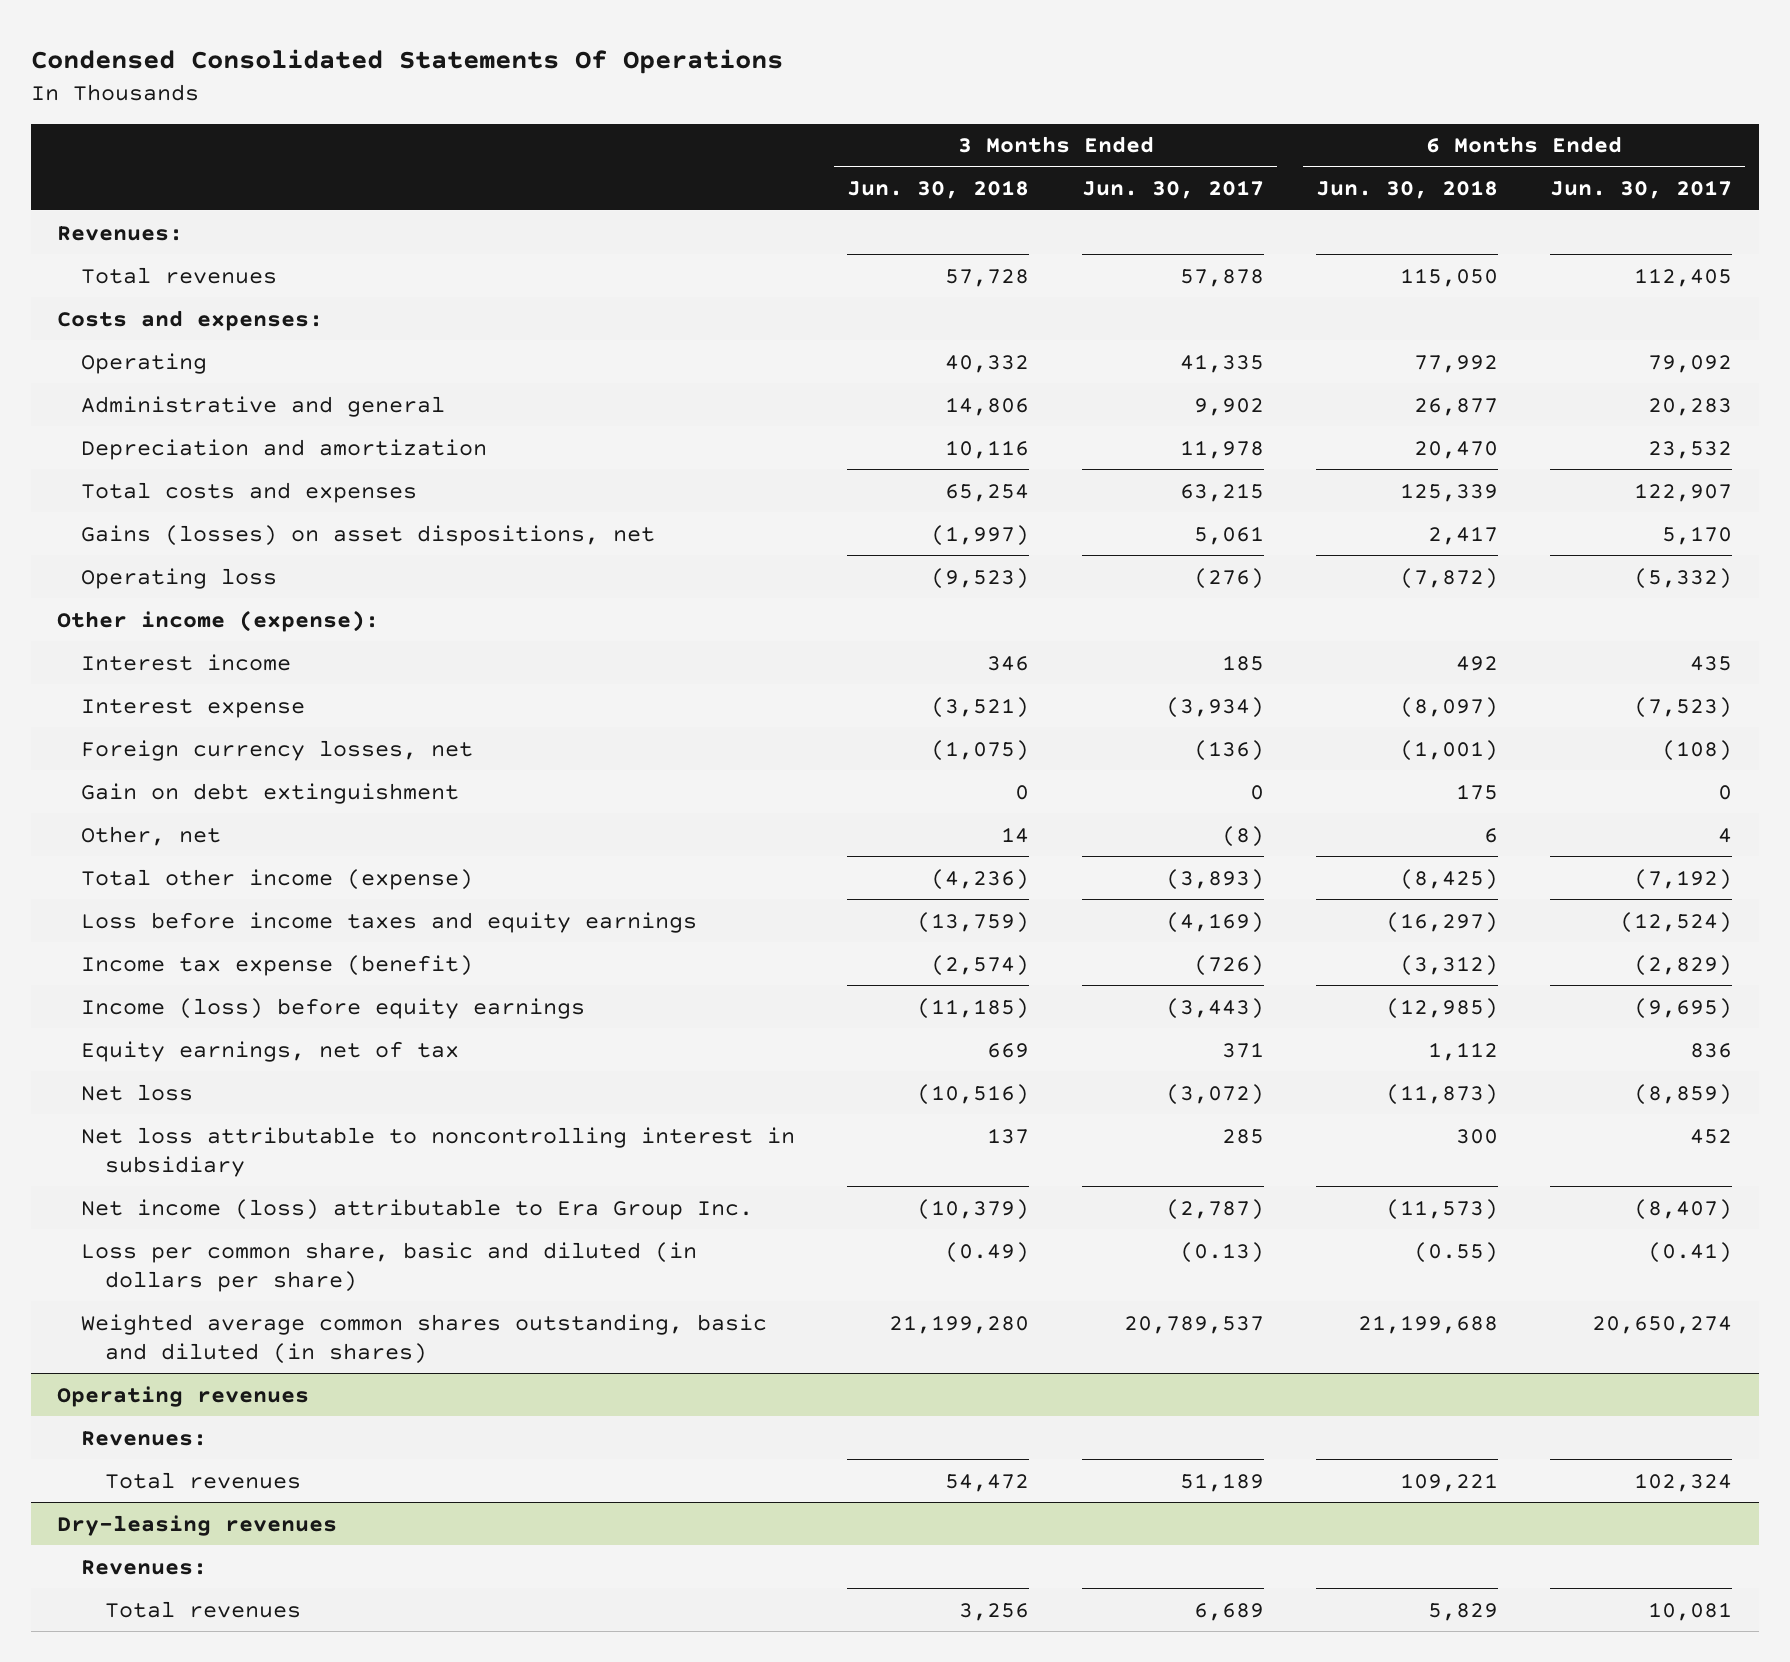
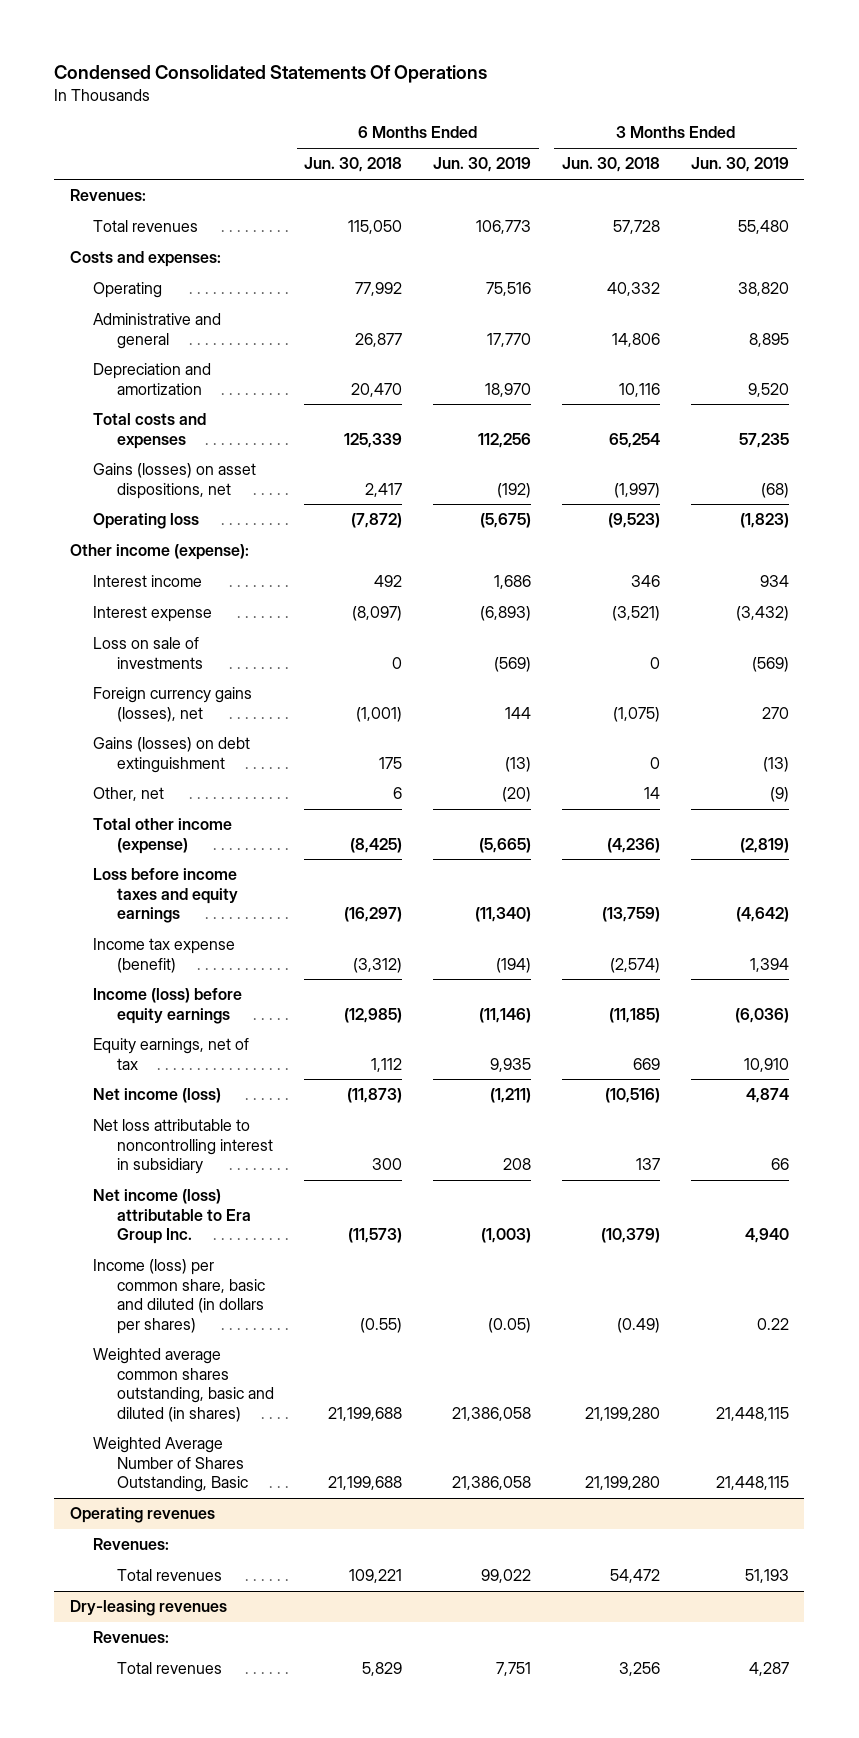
[1081,180,1264,200] Jun. 30, 2017 -> none
[1550,180,1733,200] Jun. 30, 2017 -> none
none -> [433,157,532,173] Jun. 30, 2019
none -> [690,157,789,173] Jun. 30, 2019
none -> [93,637,203,669] Loss on sale of investments
[81,739,474,761] Foreign currency losses, net -> [93,687,253,722] Foreign currency gains (losses), net
[81,782,460,804] Gain on debt extinguishment -> [93,737,251,773] Gains (losses) on debt extinguishment
[81,1083,194,1101] Net loss -> [93,1088,222,1104] Net income (loss)
[81,1241,698,1292] Loss per common share, basic and diluted (in dollars per share) -> [93,1259,265,1334] Income (loss) per common share, basic and diluted (in dollars per shares)
none -> [93,1437,248,1493] Weighted Average Number of Shares Outstanding, Basic

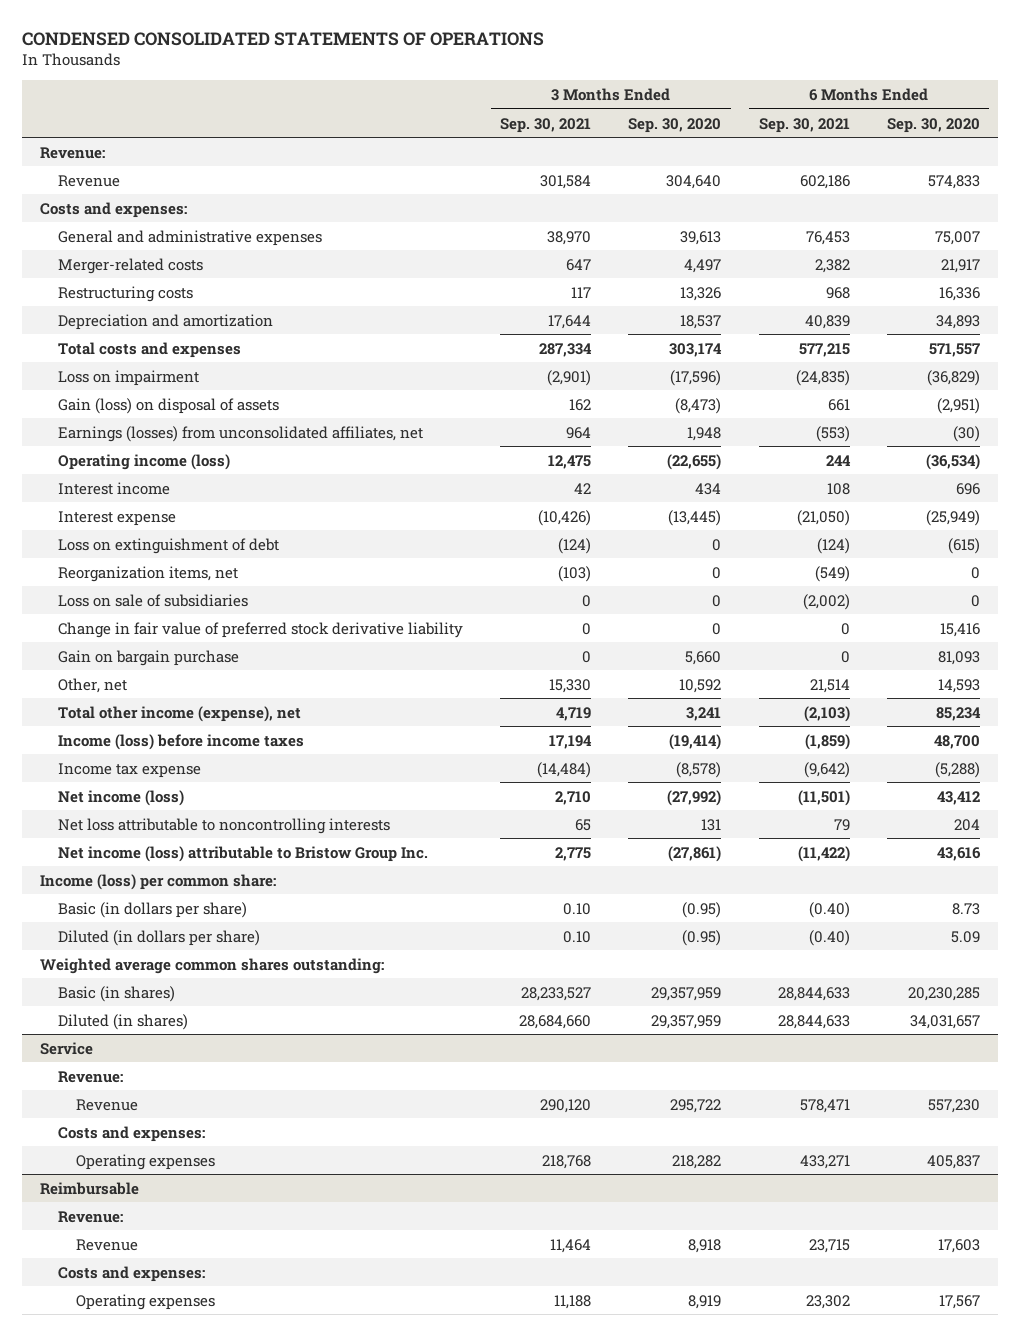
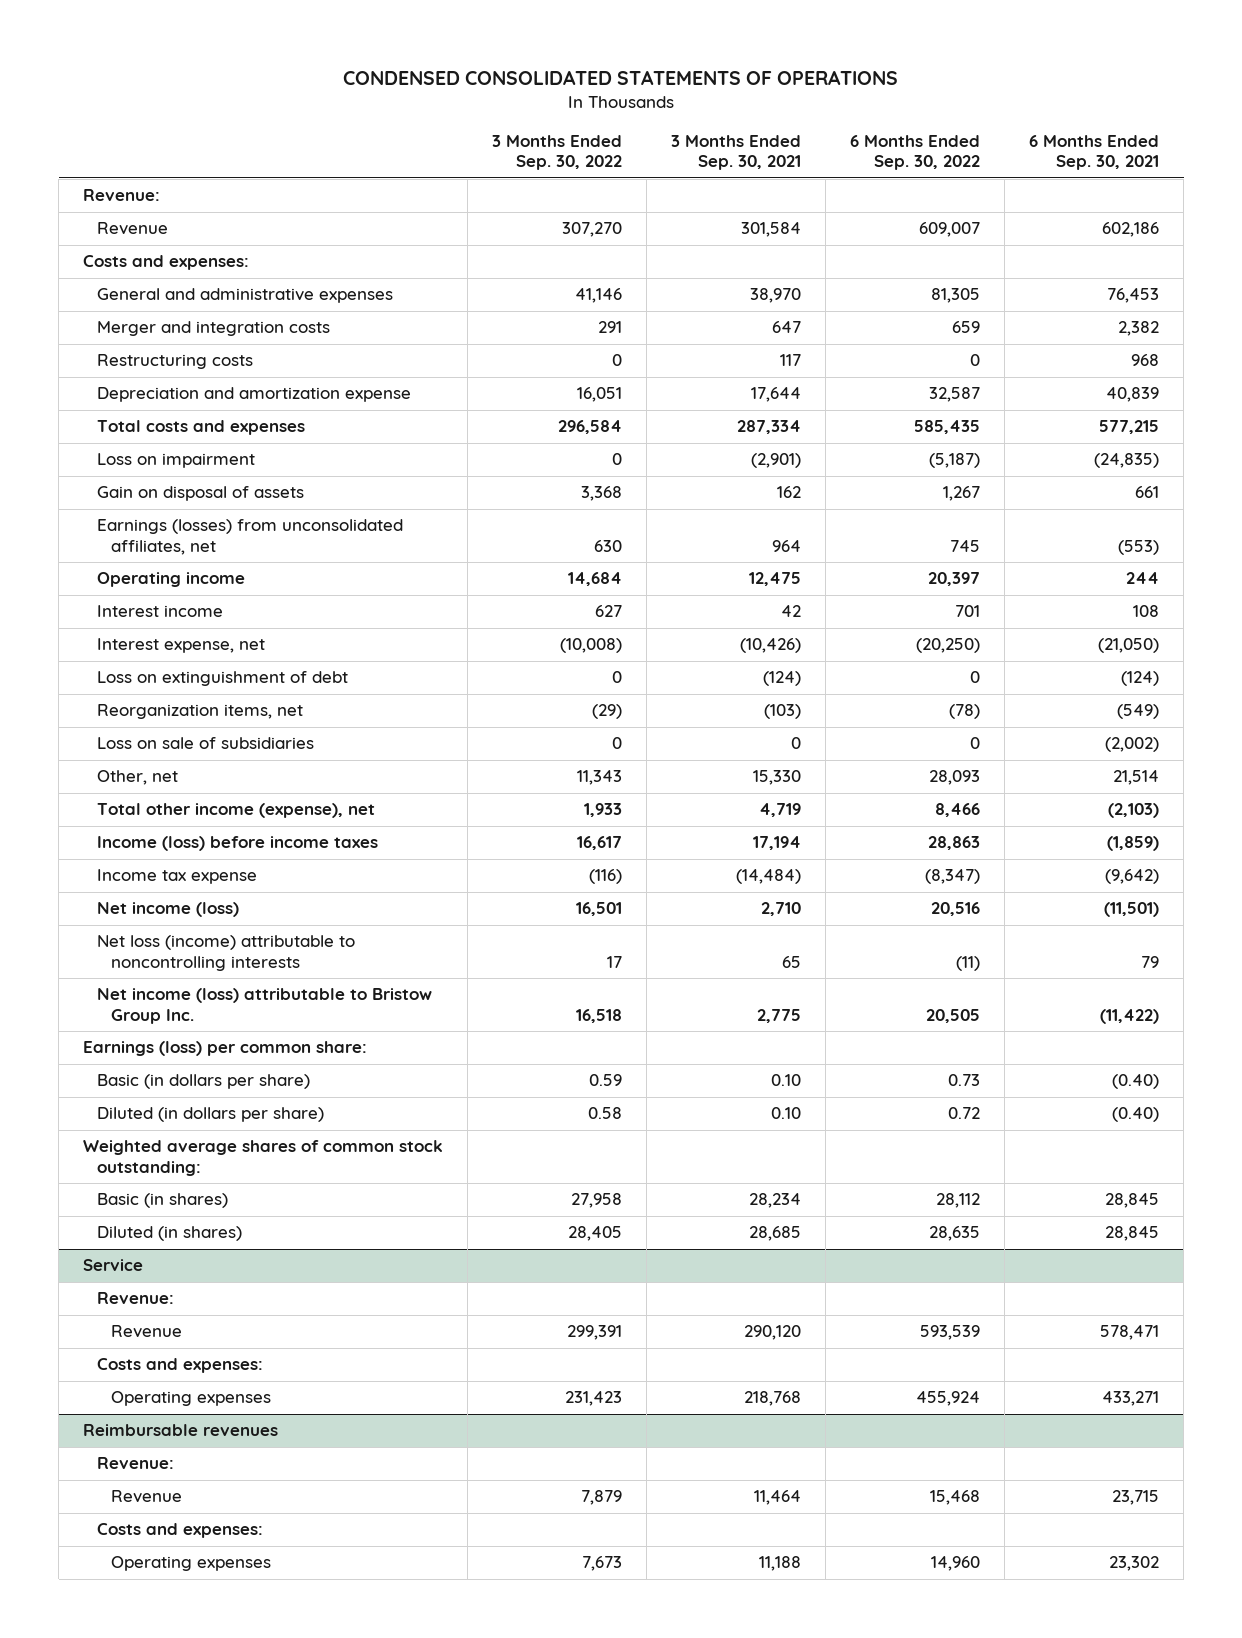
[628,117,722,133] Sep. 30, 2020 -> none
[886,117,980,133] Sep. 30, 2020 -> none
none -> [492,134,623,171] 3 Months Ended Sep. 30, 2022
none -> [850,134,981,171] 6 Months Ended Sep. 30, 2022
[57,257,203,274] Merger-related costs -> [96,321,330,337] Merger and integration costs
[57,313,273,330] Depreciation and amortization -> [96,387,411,403] Depreciation and amortization expense
[57,397,279,414] Gain (loss) on disposal of assets -> [96,486,304,502] Gain on disposal of assets
[57,453,230,470] Operating income (loss) -> [96,572,245,588] Operating income
[57,510,176,526] Interest expense -> [96,638,265,654] Interest expense, net
[57,621,463,638] Change in fair value of preferred stock derivative liability -> none
[57,649,239,666] Gain on bargain purchase -> none
[57,817,390,834] Net loss attributable to noncontrolling interests -> [96,935,355,972] Net loss (income) attributable to noncontrolling interests
[40,873,277,890] Income (loss) per common share: -> [83,1041,368,1057] Earnings (loss) per common share:
[40,957,385,974] Weighted average common shares outstanding: -> [83,1140,444,1177] Weighted average shares of common stock outstanding:
[521,986,592,1001] 28,233,527 -> [749,1193,802,1209] 28,234
[777,986,850,1001] 28,844,633 -> [1105,1193,1160,1209] 28,845
[519,1014,592,1029] 28,684,660 -> [749,1226,802,1242] 28,685
[777,1014,850,1029] 28,844,633 -> [1105,1226,1160,1242] 28,845
[40,1181,140,1195] Reimbursable -> [83,1424,279,1437] Reimbursable revenues

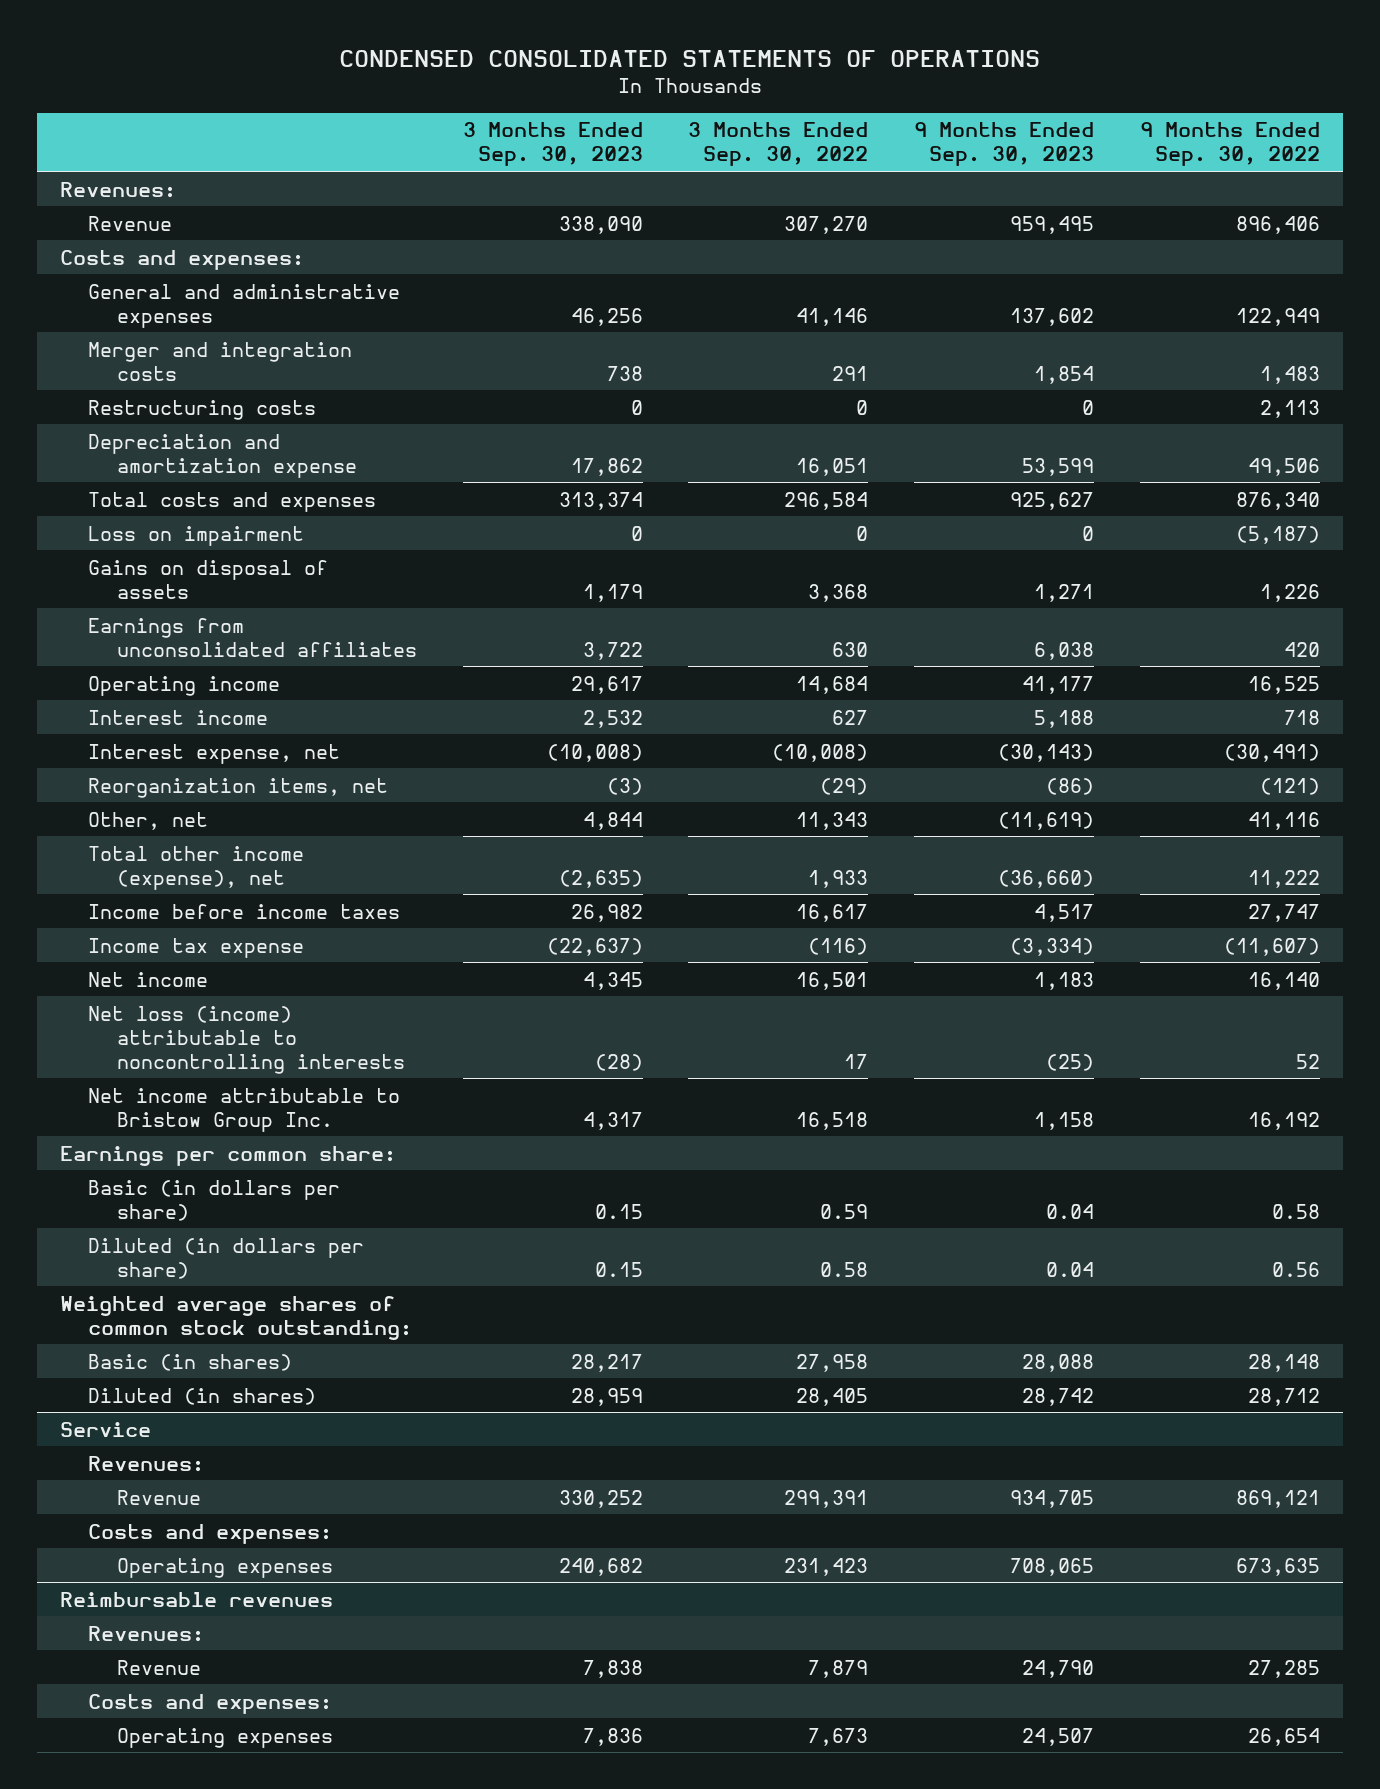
[671,134,802,171] 3 Months Ended Sep. 30, 2021 -> none
[850,134,981,171] 6 Months Ended Sep. 30, 2022 -> none
[1029,134,1160,171] 6 Months Ended Sep. 30, 2021 -> none
none -> [462,122,643,167] 3 Months Ended Sep. 30, 2023
none -> [914,122,1095,167] 9 Months Ended Sep. 30, 2023
none -> [1139,122,1320,167] 9 Months Ended Sep. 30, 2022
[83,189,161,202] Revenue: -> [59,181,176,198] Revenues:
[96,486,304,502] Gain on disposal of assets -> [88,559,329,599] Gains on disposal of assets
[96,519,403,556] Earnings (losses) from unconsolidated affiliates, net -> [88,617,418,657] Earnings from unconsolidated affiliates
[96,671,348,687] Loss on extinguishment of debt -> none
[96,737,314,750] Loss on sale of subsidiaries -> none
[96,836,378,852] Income (loss) before income taxes -> [88,903,401,919] Income before income taxes
[96,902,239,918] Net income (loss) -> [88,971,209,987] Net income
[96,988,432,1025] Net income (loss) attributable to Bristow Group Inc. -> [88,1087,401,1132] Net income attributable to Bristow Group Inc.
[83,1041,368,1057] Earnings (loss) per common share: -> [59,1145,396,1166] Earnings per common share:
[96,1292,174,1305] Revenue: -> [88,1455,205,1472] Revenues:
[96,1457,174,1470] Revenue: -> [88,1625,205,1642] Revenues:

